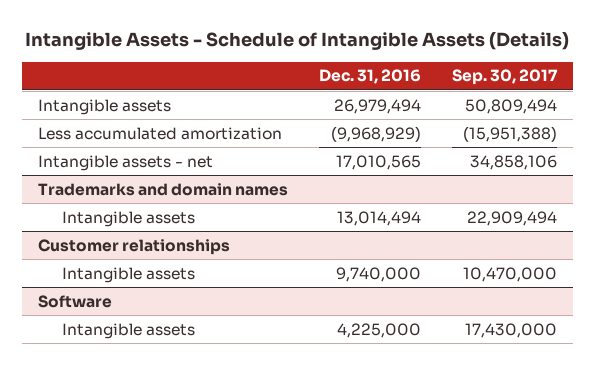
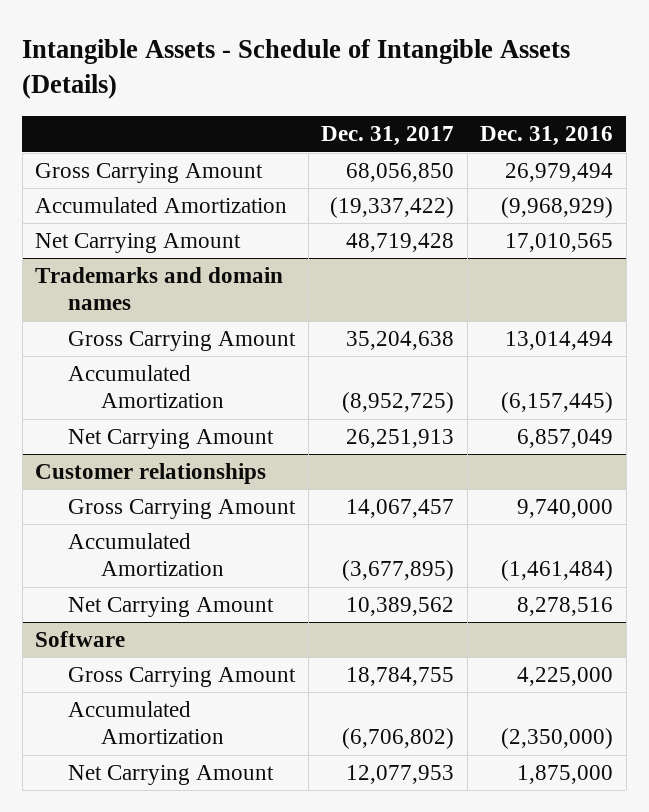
[452,69,559,86] Sep. 30, 2017 -> none
none -> [321,126,455,147] Dec. 31, 2017
[37,98,171,115] Intangible assets -> [35,163,264,184] Gross Carrying Amount
[37,126,282,140] Less accumulated amortization -> [35,197,288,214] Accumulated Amortization
[37,154,213,171] Intangible assets - net -> [35,233,242,254] Net Carrying Amount
[61,210,195,227] Intangible assets -> [68,331,297,352] Gross Carrying Amount
none -> [68,365,224,409] Accumulated Amortization
none -> [68,429,275,450] Net Carrying Amount
[61,266,195,283] Intangible assets -> [68,499,297,520] Gross Carrying Amount
none -> [68,533,224,577] Accumulated Amortization
none -> [68,597,275,618] Net Carrying Amount
[61,322,195,339] Intangible assets -> [68,667,297,688] Gross Carrying Amount
none -> [68,701,224,745] Accumulated Amortization
none -> [68,765,275,786] Net Carrying Amount

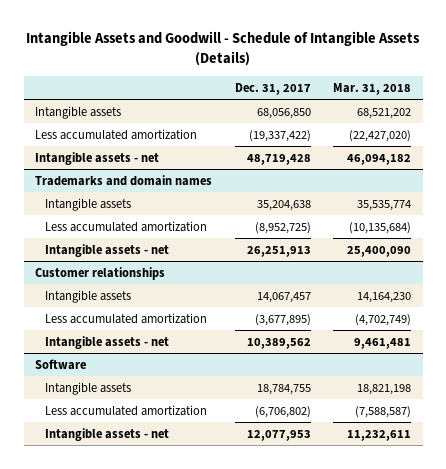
[22,38,571,100] Intangible Assets - Schedule of Intangible Assets (Details) -> [26,31,421,67] Intangible Assets and Goodwill - Schedule of Intangible Assets (Details)
[480,126,614,147] Dec. 31, 2016 -> none
none -> [333,82,412,95] Mar. 31, 2018
[35,163,264,184] Gross Carrying Amount -> [34,105,121,119] Intangible assets
[35,197,288,214] Accumulated Amortization -> [34,128,197,140] Less accumulated amortization
[35,233,242,254] Net Carrying Amount -> [34,151,159,165] Intangible assets - net
[68,331,297,352] Gross Carrying Amount -> [45,197,132,211] Intangible assets
[68,365,224,409] Accumulated Amortization -> [45,220,208,232] Less accumulated amortization
[68,429,275,450] Net Carrying Amount -> [45,243,170,257] Intangible assets - net
[68,499,297,520] Gross Carrying Amount -> [45,289,132,303] Intangible assets
[68,533,224,577] Accumulated Amortization -> [45,312,208,324] Less accumulated amortization
[68,597,275,618] Net Carrying Amount -> [45,335,170,349] Intangible assets - net
[68,667,297,688] Gross Carrying Amount -> [45,381,132,395] Intangible assets
[68,701,224,745] Accumulated Amortization -> [45,404,208,416] Less accumulated amortization
[68,765,275,786] Net Carrying Amount -> [45,427,170,441] Intangible assets - net

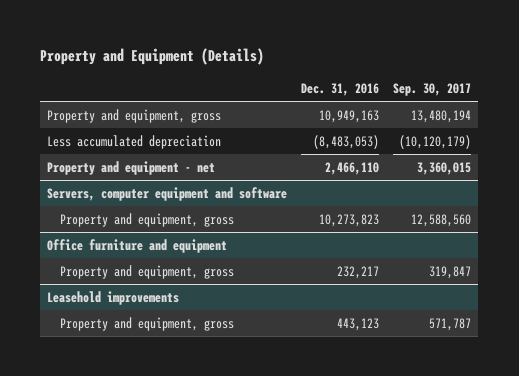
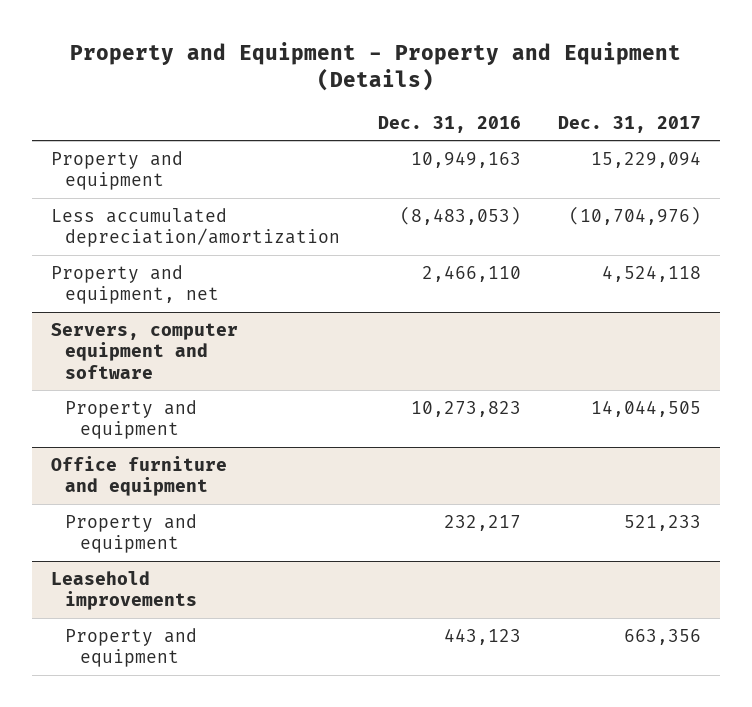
[40,48,265,66] Property and Equipment (Details) -> [70,41,682,92] Property and Equipment - Property and Equipment (Details)
[393,82,472,96] Sep. 30, 2017 -> none
none -> [558,115,702,133] Dec. 31, 2017
[47,108,222,123] Property and equipment, gross -> [50,150,183,191] Property and equipment
[47,134,222,149] Less accumulated depreciation -> [50,207,341,248] Less accumulated depreciation/amortization
[47,160,216,175] Property and equipment - net -> [50,264,220,305] Property and equipment, net
[60,212,235,227] Property and equipment, gross -> [65,399,198,440] Property and equipment
[60,264,235,279] Property and equipment, gross -> [65,513,198,554] Property and equipment
[60,316,235,331] Property and equipment, gross -> [65,627,198,668] Property and equipment

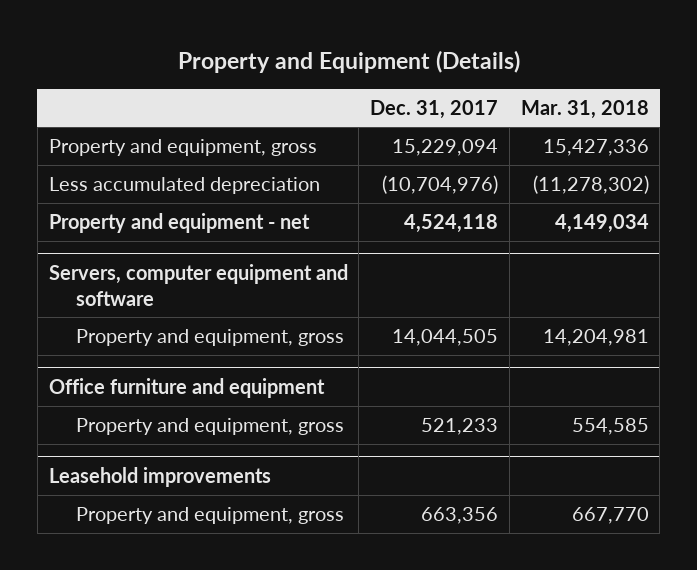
[70,41,682,92] Property and Equipment - Property and Equipment (Details) -> [177,49,520,73] Property and Equipment (Details)
[377,115,521,133] Dec. 31, 2016 -> none
none -> [520,99,649,119] Mar. 31, 2018
[50,150,183,191] Property and equipment -> [48,139,317,157] Property and equipment, gross
[50,207,341,248] Less accumulated depreciation/amortization -> [48,177,320,195] Less accumulated depreciation
[50,264,220,305] Property and equipment, net -> [48,213,310,234] Property and equipment - net
[65,399,198,440] Property and equipment -> [75,329,344,347] Property and equipment, gross
[65,513,198,554] Property and equipment -> [75,418,344,436] Property and equipment, gross
[65,627,198,668] Property and equipment -> [75,507,344,525] Property and equipment, gross

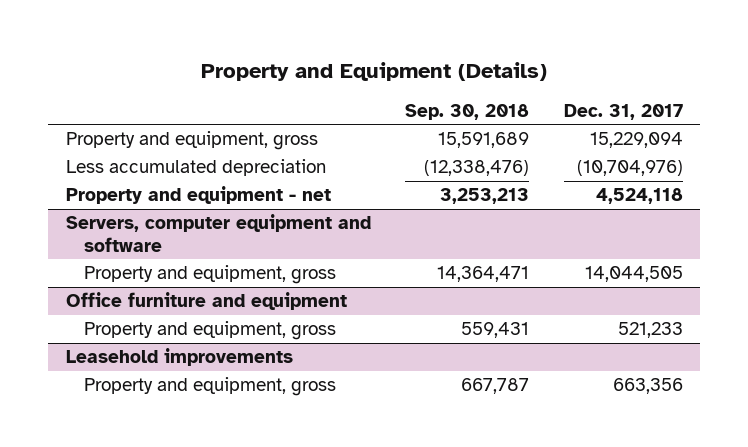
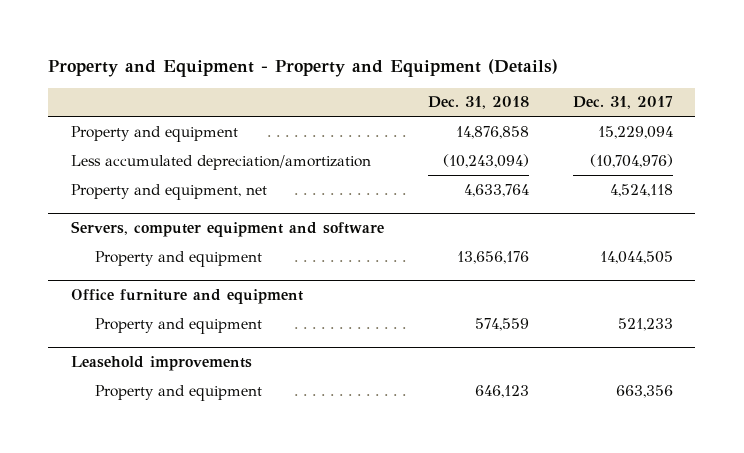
[201,61,548,81] Property and Equipment (Details) -> [48,59,559,78] Property and Equipment - Property and Equipment (Details)
[405,104,530,121] Sep. 30, 2018 -> none
none -> [427,96,529,110] Dec. 31, 2018
[65,131,318,151] Property and equipment, gross -> [70,125,238,142] Property and equipment
[65,159,326,177] Less accumulated depreciation -> [70,154,371,170] Less accumulated depreciation/amortization
[65,186,331,205] Property and equipment - net -> [70,183,267,200] Property and equipment, net
[84,265,337,285] Property and equipment, gross -> [94,250,262,267] Property and equipment
[84,321,337,341] Property and equipment, gross -> [94,317,262,334] Property and equipment
[84,377,337,397] Property and equipment, gross -> [94,384,262,401] Property and equipment

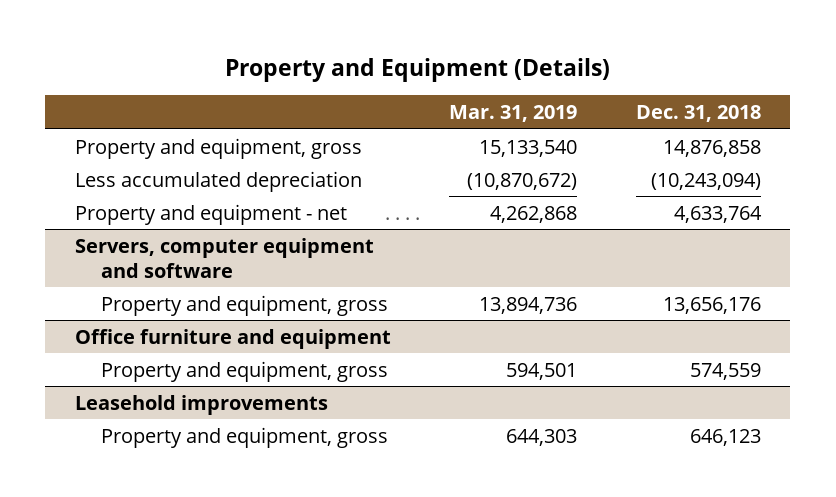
[48,59,559,78] Property and Equipment - Property and Equipment (Details) -> [224,57,610,82] Property and Equipment (Details)
[573,96,674,110] Dec. 31, 2017 -> none
none -> [449,105,578,123] Mar. 31, 2019
[70,125,238,142] Property and equipment -> [74,137,362,159] Property and equipment, gross
[70,154,371,170] Less accumulated depreciation/amortization -> [74,170,362,192] Less accumulated depreciation
[70,183,267,200] Property and equipment, net -> [74,203,347,225] Property and equipment - net
[94,250,262,267] Property and equipment -> [101,294,389,316] Property and equipment, gross
[94,317,262,334] Property and equipment -> [101,360,389,382] Property and equipment, gross
[94,384,262,401] Property and equipment -> [101,426,389,448] Property and equipment, gross

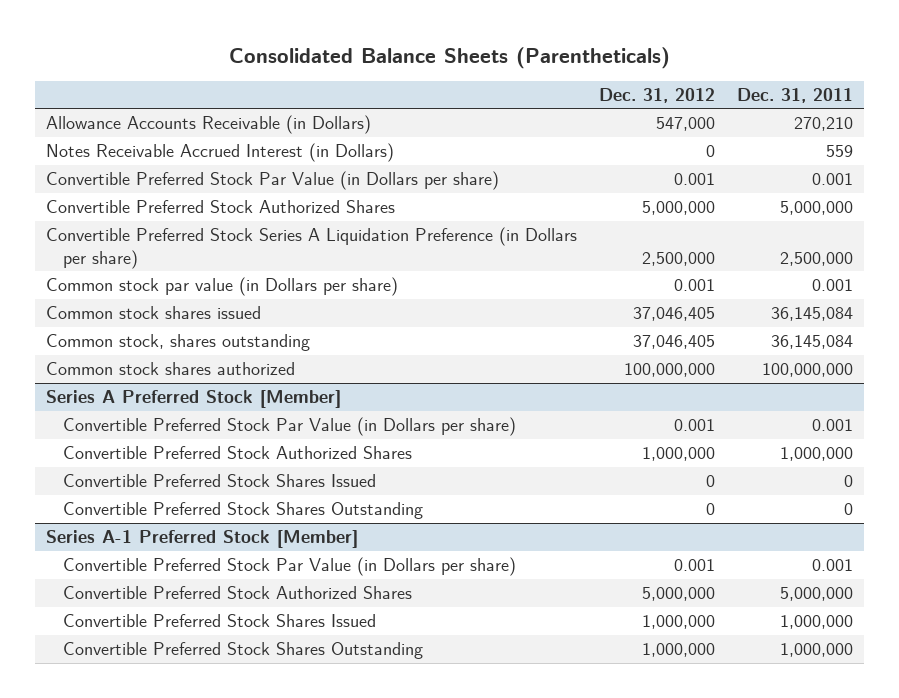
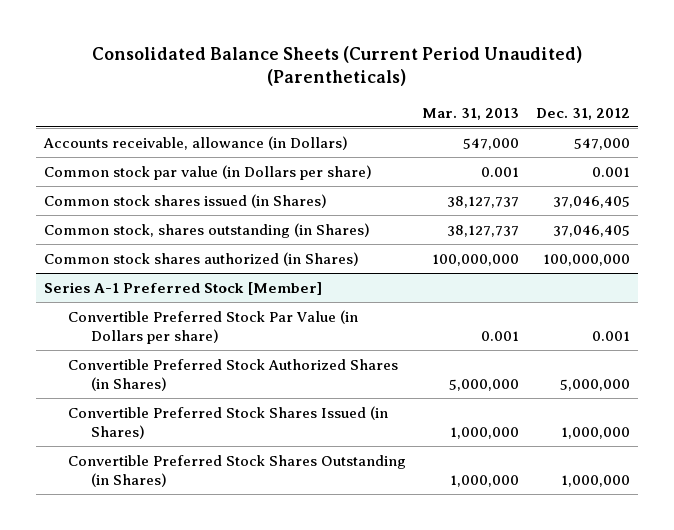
[228,46,670,69] Consolidated Balance Sheets (Parentheticals) -> [92,45,583,87] Consolidated Balance Sheets (Current Period Unaudited) (Parentheticals)
[736,87,853,103] Dec. 31, 2011 -> none
none -> [422,107,520,120] Mar. 31, 2013
[46,143,395,163] Notes Receivable Accrued Interest (in Dollars) -> none
[46,171,500,191] Convertible Preferred Stock Par Value (in Dollars per share) -> none
[46,200,396,214] Convertible Preferred Stock Authorized Shares -> none
[46,227,578,269] Convertible Preferred Stock Series A Liquidation Preference (in Dollars per share) -> none
[46,115,372,135] Αllowancе Αccounts Rеcеivablе (in Dollars) -> [43,135,349,150] Accounts receivable, allowance (in Dollars)
[46,390,342,409] Series A Preferred Stock [Member] -> none
[63,417,517,437] Convertible Preferred Stock Par Value (in Dollars per share) -> none
[63,446,413,460] Convertible Preferred Stock Authorized Shares -> none
[63,474,377,488] Convertible Preferred Stock Shares Issued -> none
[63,502,424,520] Convertible Preferred Stock Shares Outstanding -> none
[46,306,262,320] Common stock shares issued -> [44,193,328,208] Common stock shares issued (in Shares)
[46,334,311,352] Common stock, shares outstanding -> [44,222,371,238] Common stock, shares outstanding (in Shares)
[46,362,296,376] Common stock shares authorized -> [44,251,360,266] Common stock shares authorized (in Shares)
[63,586,413,600] Convertible Preferred Stock Authorized Shares -> [67,358,398,391] Convertible Preferred Stock Authorized Shares (in Shares)
[63,614,377,628] Convertible Preferred Stock Shares Issued -> [67,405,388,439] Convertible Preferred Stock Shares Issued (in Shares)
[63,642,424,660] Convertible Preferred Stock Shares Outstanding -> [67,454,406,487] Convertible Preferred Stock Shares Outstanding (in Shares)

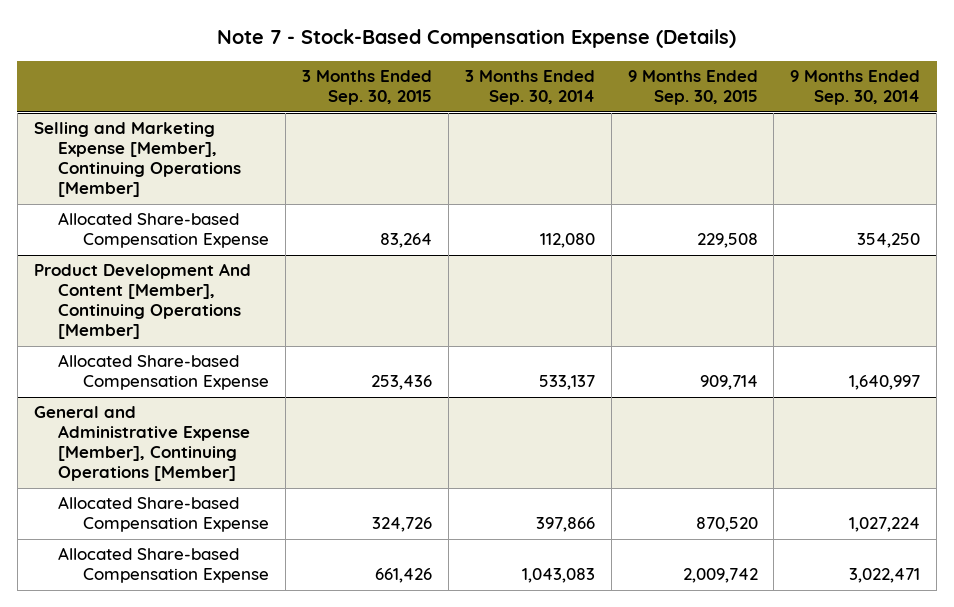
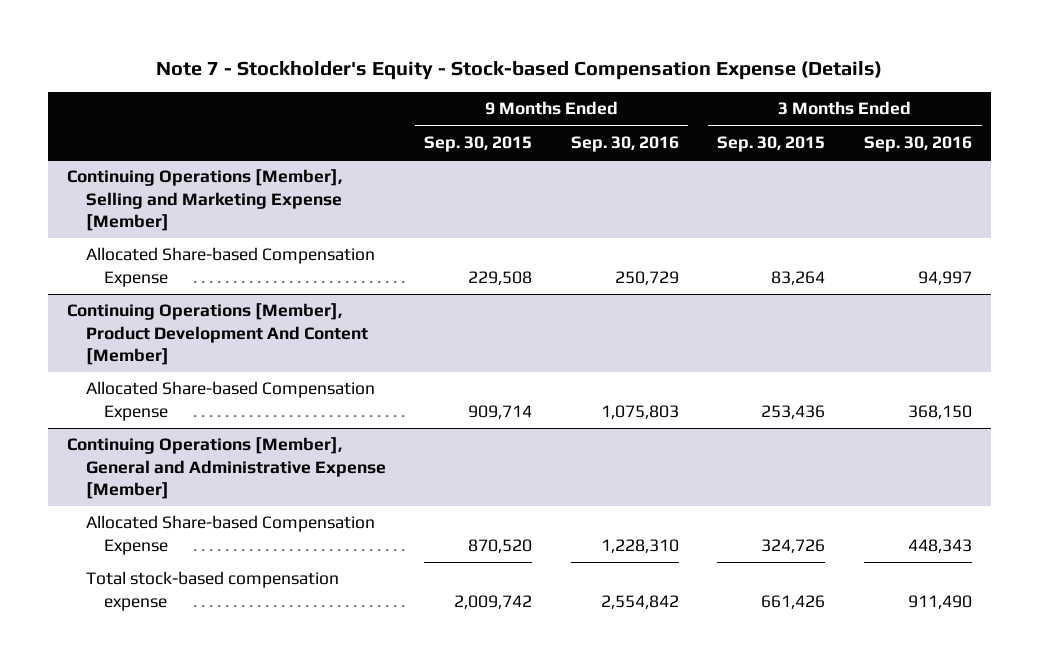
[216,28,736,48] Note 7 - Stock-Based Compensation Expense (Details) -> [156,60,883,80] Note 7 - Stockholder's Equity - Stock-based Compensation Expense (Details)
[464,70,595,106] 3 Months Ended Sep. 30, 2014 -> none
[790,70,921,106] 9 Months Ended Sep. 30, 2014 -> none
none -> [570,135,679,152] Sep. 30, 2016
none -> [863,135,972,152] Sep. 30, 2016
[33,122,242,198] Selling and Marketing Expense [Member], Continuing Operations [Member] -> [67,169,343,231] Continuing Operations [Member], Selling and Marketing Expense [Member]
[33,263,251,340] Product Development And Content [Member], Continuing Operations [Member] -> [67,303,368,365] Continuing Operations [Member], Product Development And Content [Member]
[33,406,251,482] General and Administrative Expense [Member], Continuing Operations [Member] -> [67,437,386,499] Continuing Operations [Member], General and Administrative Expense [Member]
[58,547,270,584] Allocated Share-based Compensation Expense -> [85,571,339,611] Total stock-based compensation expense

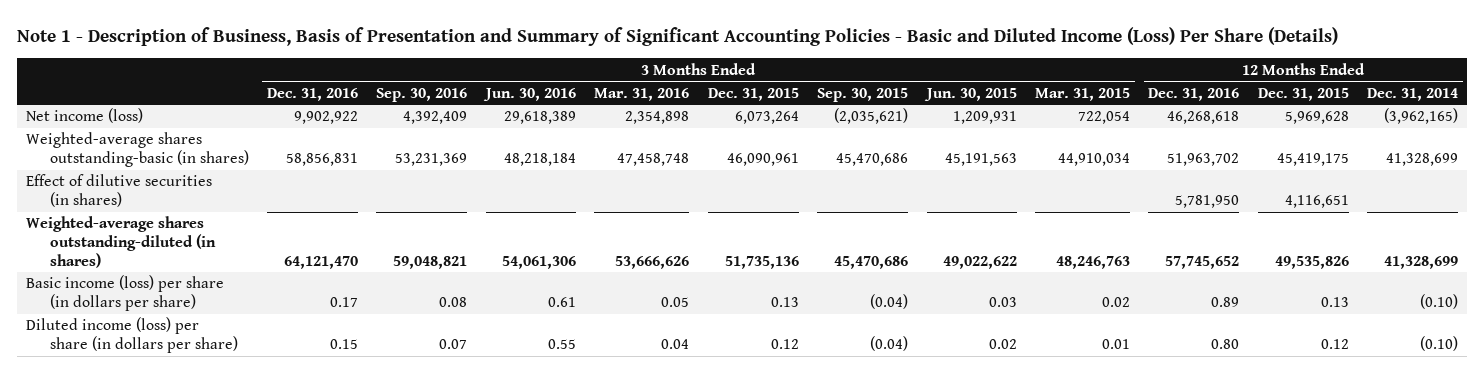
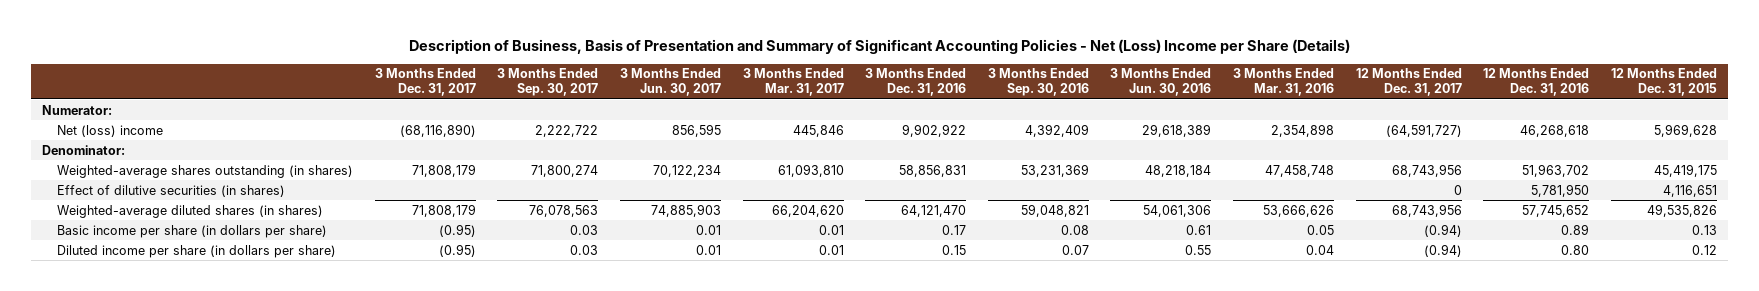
[16,27,1338,47] Note 1 - Description of Business, Basis of Presentation and Summary of Significant Accounting Policies - Basic and Diluted Income (Loss) Per Share (Details) -> [408,38,1350,54] Description of Business, Basis of Presentation and Summary of Significant Accounting Policies - Net (Loss) Income per Share (Details)
[707,87,799,101] Dec. 31, 2015 -> none
[817,87,909,102] Sep. 30, 2015 -> none
[923,87,1017,101] Jun. 30, 2015 -> none
[1034,87,1130,101] Mar. 31, 2015 -> none
[1367,87,1459,101] Dec. 31, 2014 -> none
none -> [374,68,476,97] 3 Months Ended Dec. 31, 2017
none -> [497,68,599,97] 3 Months Ended Sep. 30, 2017
none -> [619,68,721,97] 3 Months Ended Jun. 30, 2017
none -> [742,68,844,97] 3 Months Ended Mar. 31, 2017
none -> [1355,68,1462,97] 12 Months Ended Dec. 31, 2017
none -> [42,104,113,115] Numerator:
[26,108,144,124] Net income (loss) -> [57,124,164,137] Net (loss) income
none -> [42,144,126,155] Denominator:
[26,132,249,168] Weighted-average shares outstanding-basic (in shares) -> [57,164,354,178] Weighted-average shares outstanding (in shares)
[26,216,216,269] Weighted-average shares outstanding-diluted (in shares) -> [57,204,324,218] Weighted-average diluted shares (in shares)
[26,275,225,312] Basic income (loss) per share (in dollars per share) -> [57,224,328,238] Basic income per share (in dollars per share)
[26,317,238,354] Diluted income (loss) per share (in dollars per share) -> [57,244,337,258] Diluted income per share (in dollars per share)

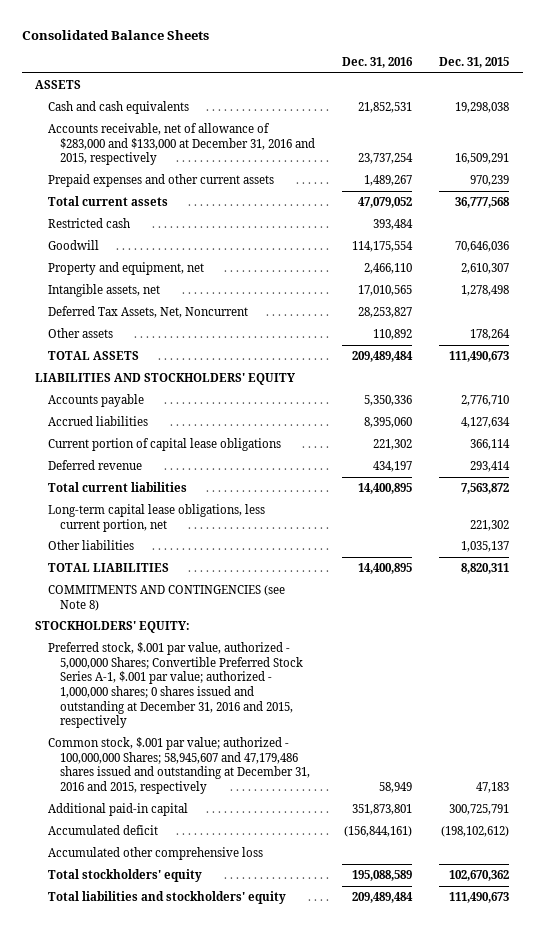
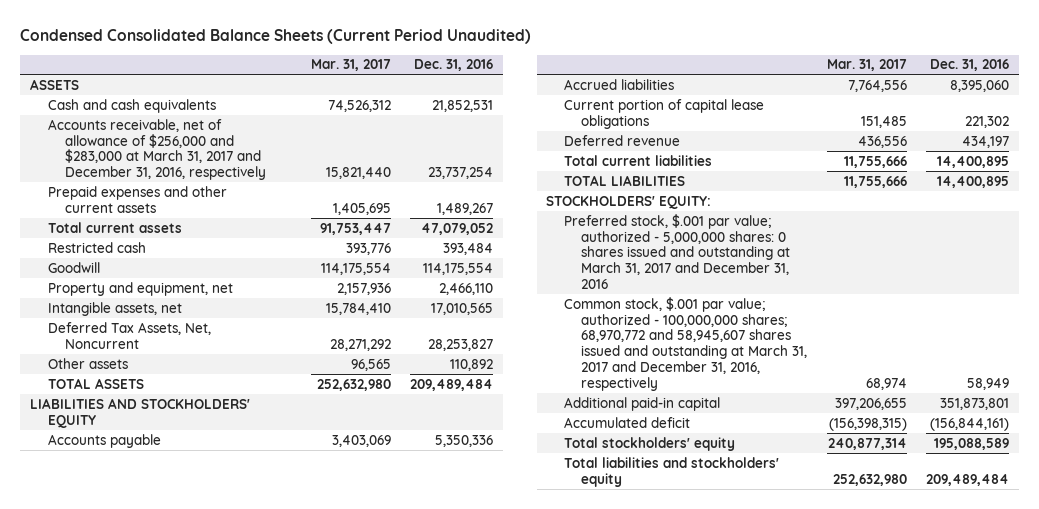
[21,29,209,40] Consolidated Balance Sheets -> [20,29,532,45] Condensed Consolidated Balance Sheets (Current Period Unaudited)
[439,56,510,68] Dec. 31, 2015 -> none
none -> [310,59,391,72] Mar. 31, 2017
[47,123,316,166] Accounts receivable, net of allowance of $283,000 and $133,000 at December 31, 2016 and 2015, respectively -> [47,118,267,181] Accounts receivable, net of allowance of $256,000 and $283,000 at March 31, 2017 and December 31, 2016, respectively
[47,504,265,532] Long-term capital lease obligations, less current portion, net -> none
[47,540,134,551] Other liabilities -> none
[47,585,285,611] COMMITMENTS AND CONTINGENCIES (see Note 8) -> none
[47,642,304,729] Preferred stock, $.001 par value, authorized - 5,000,000 Shares; Convertible Preferred Stock Series A-1, $.001 par value; authorized - 1,000,000 shares; 0 shares issued and outstanding at December 31, 2016 and 2015, respectively -> [563,213,791,289] Preferred stock, $.001 par value; authorized - 5,000,000 shares: 0 shares issued and outstanding at March 31, 2017 and December 31, 2016
[47,737,311,794] Common stock, $.001 par value; authorized - 100,000,000 Shares; 58,945,607 and 47,179,486 shares issued and outstanding at December 31, 2016 and 2015, respectively -> [563,296,808,391] Common stock, $.001 par value; authorized - 100,000,000 shares; 68,970,772 and 58,945,607 shares issued and outstanding at March 31, 2017 and December 31, 2016, respectively
[47,847,263,861] Accumulated other comprehensive loss -> none

